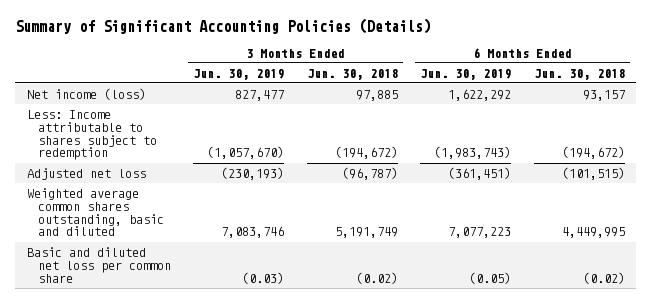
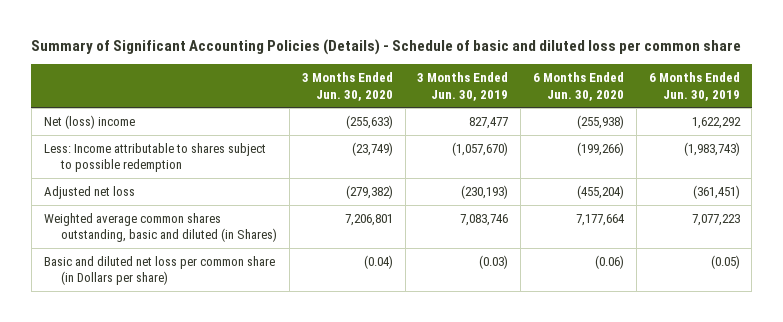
[15,17,432,34] Summary of Significant Accounting Policies (Details) -> [31,39,742,56] Summary of Significant Accounting Policies (Details) - Schedule of basic and diluted loss per common share
[306,68,398,80] Jun. 30, 2018 -> none
[533,68,625,80] Jun. 30, 2018 -> none
none -> [301,72,393,101] 3 Months Ended Jun. 30, 2020
none -> [532,72,624,101] 6 Months Ended Jun. 30, 2020
[26,87,146,100] Net income (loss) -> [43,114,135,129] Net (loss) income
[26,109,157,161] Less: Income attributable to shares subject to redemption -> [43,142,266,173] Less: Income attributable to shares subject to possible redemption
[26,187,164,237] Weighted average common shares outstanding, basic and diluted -> [43,212,278,243] Weighted average common shares outstanding, basic and diluted (in Shares)
[26,246,171,283] Basic and diluted net loss per common share -> [43,255,275,286] Basic and diluted net loss per common share (in Dollars per share)

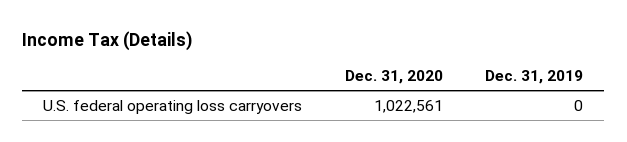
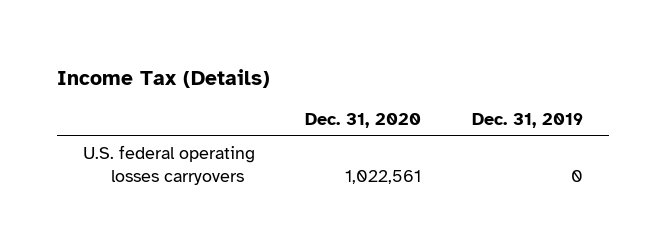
[43,99,303,114] U.S. federal operating loss carryovers -> [82,145,255,186] U.S. federal operating losses carryovers

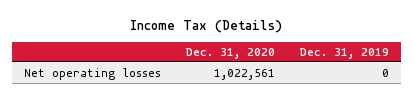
[82,145,255,186] U.S. federal operating losses carryovers -> [24,67,162,80] Net operating losses

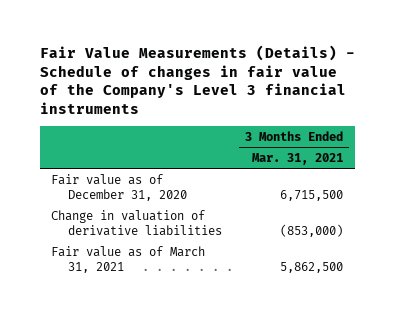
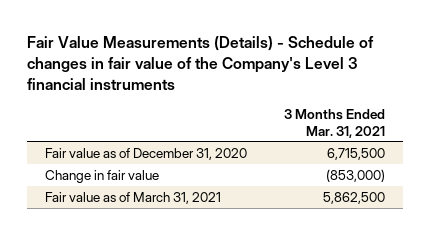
[51,209,222,236] Change in valuation of derivative liabilities -> [45,169,160,183] Change in fair value

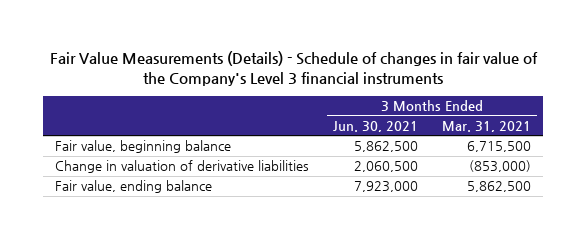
none -> [333,120,419,132] Jun. 30, 2021
[45,147,248,160] Fair value as of December 31, 2020 -> [55,140,232,154] Fair value, beginning balance
[45,169,160,183] Change in fair value -> [55,160,310,174] Change in valuation of derivative liabilities
[45,191,222,204] Fair value as of March 31, 2021 -> [55,180,213,194] Fair value, ending balance

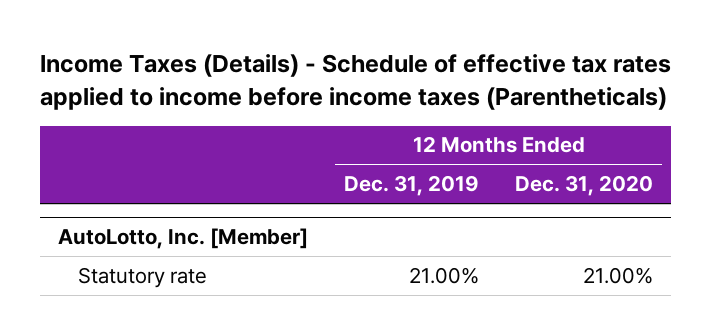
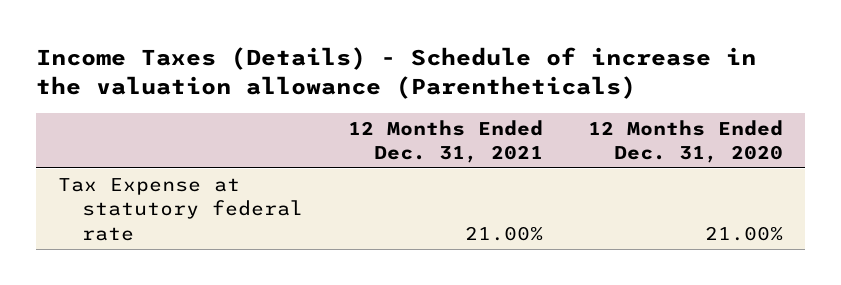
[40,54,672,110] Income Taxes (Details) - Schedule of effective tax rates applied to income before income taxes (Parentheticals) -> [35,46,756,99] Income Taxes (Details) - Schedule of increase in the valuation allowance (Parentheticals)
[344,175,480,197] Dec. 31, 2019 -> none
none -> [348,119,544,163] 12 Months Ended Dec. 31, 2021
[58,228,309,250] AutoLotto, Inc. [Member] -> none
[78,266,208,288] Statutory rate -> [58,178,304,241] Tax Expense at statutory federal rate

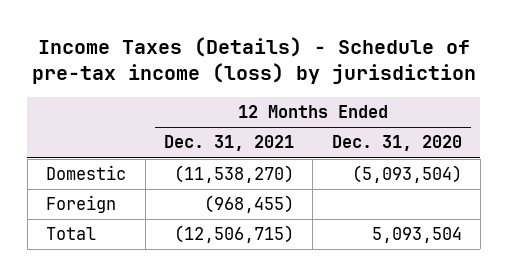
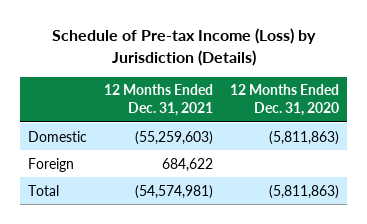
[31,36,476,84] Income Taxes (Details) - Schedule of pre-tax income (loss) by jurisdiction -> [51,28,316,66] Schedule of Pre-tax Income (Loss) by Jurisdiction (Details)
[173,165,294,184] (11,538,270) -> [135,130,214,145] (55,259,603)
[351,165,462,184] (5,093,504) -> [268,130,339,145] (5,811,863)
[203,195,294,214] (968,455) -> [162,157,214,172] 684,622
[173,225,294,244] (12,506,715) -> [135,184,214,199] (54,574,981)
[371,227,462,244] 5,093,504 -> [268,184,339,199] (5,811,863)

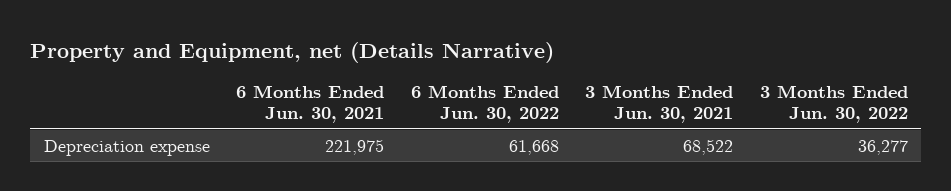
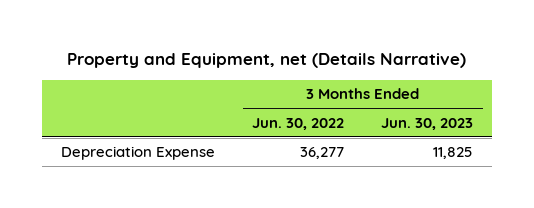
[236,84,385,124] 6 Months Ended Jun. 30, 2021 -> none
[410,84,559,124] 6 Months Ended Jun. 30, 2022 -> none
[585,84,734,124] 3 Months Ended Jun. 30, 2021 -> none
none -> [381,117,474,130] Jun. 30, 2023
[43,139,210,156] Depreciation expense -> [60,146,215,161] Depreciation Expense

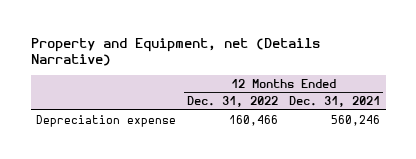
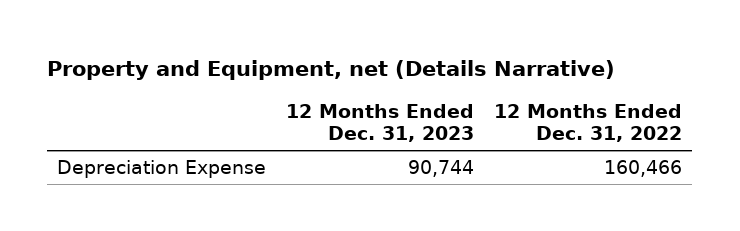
[289,96,381,108] Dec. 31, 2021 -> none
none -> [286,103,475,143] 12 Months Ended Dec. 31, 2023
[36,114,177,127] Depreciation expense -> [57,160,267,179] Depreciation Expense

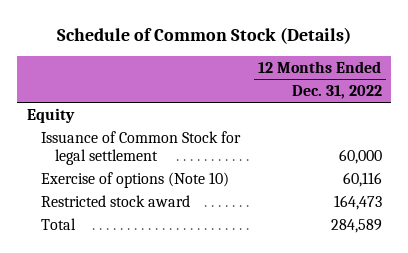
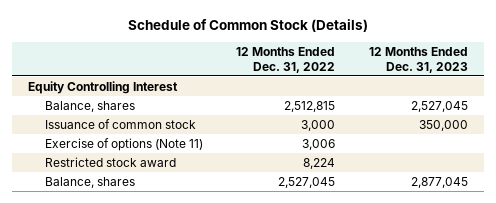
none -> [368,47,468,73] 12 Months Ended Dec. 31, 2023
[40,217,76,230] Total -> none
[26,107,75,123] Equity -> [28,80,179,94] Equity Controlling Interest
none -> [45,100,136,112] Balance, shares
[40,130,241,165] Issuance of Common Stock for legal settlement -> [45,118,197,129] Issuance of common stock
[338,148,382,164] 60,000 -> [301,119,336,131] 3,000
[40,171,229,188] Exercise of options (Note 10) -> [45,137,204,151] Exercise of options (Note 11)
[342,171,382,187] 60,116 -> [302,138,336,150] 3,006
[333,194,382,210] 164,473 -> [303,157,336,169] 8,224
none -> [45,176,136,188] Balance, shares

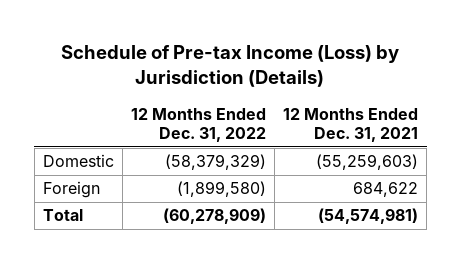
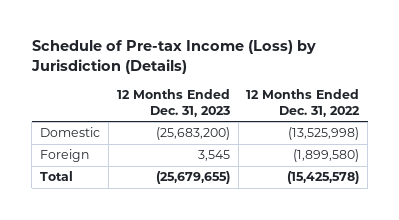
[283,107,419,143] 12 Months Ended Dec. 31, 2021 -> none
none -> [116,88,230,117] 12 Months Ended Dec. 31, 2023
[164,154,266,171] (58,379,329) -> [288,127,360,141] (13,525,998)
[162,208,266,225] (60,278,909) -> [287,171,360,185] (15,425,578)

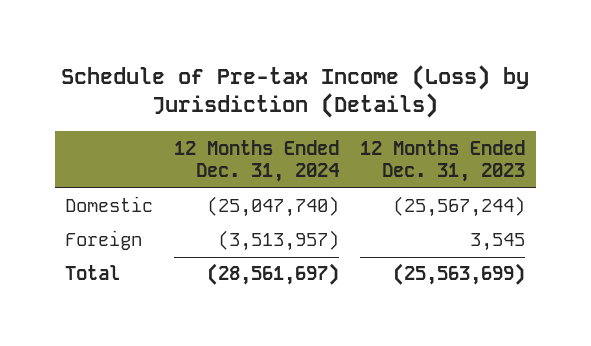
[246,88,361,117] 12 Months Ended Dec. 31, 2022 -> none
none -> [174,139,340,183] 12 Months Ended Dec. 31, 2024
[155,127,230,141] (25,683,200) -> [393,196,526,218] (25,567,244)
[155,171,230,185] (25,679,655) -> [393,263,526,286] (25,563,699)

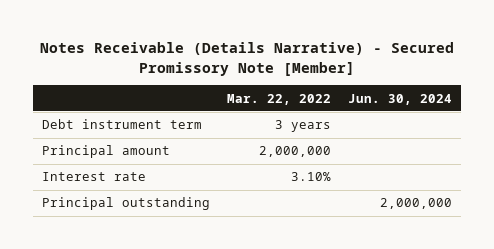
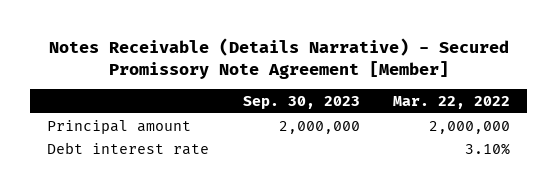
[39,41,454,76] Notes Receivable (Details Narrative) - Secured Promissory Note [Member] -> [48,37,509,80] Notes Receivable (Details Narrative) - Secured Promissory Note Agreement [Member]
[348,93,453,105] Jun. 30, 2024 -> none
none -> [242,96,360,110] Sep. 30, 2023
[41,119,202,130] Debt instrument term -> none
[41,197,210,211] Principal outstanding -> none
[41,172,146,182] Interest rate -> [47,141,210,155] Debt interest rate

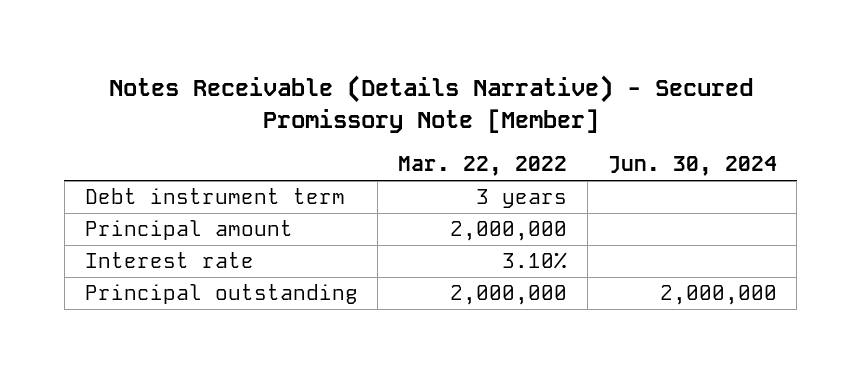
[48,37,509,80] Notes Receivable (Details Narrative) - Secured Promissory Note Agreement [Member] -> [108,75,753,133] Notes Receivable (Details Narrative) - Secured Promissory Note [Member]
[242,96,360,110] Sep. 30, 2023 -> none
none -> [607,156,777,177] Jun. 30, 2024
none -> [84,188,345,205] Debt instrument term
[47,141,210,155] Debt interest rate -> [84,252,254,269] Interest rate
none -> [84,284,358,305] Principal outstanding

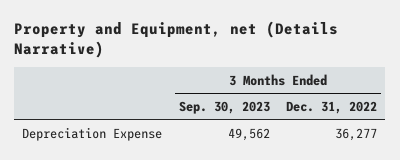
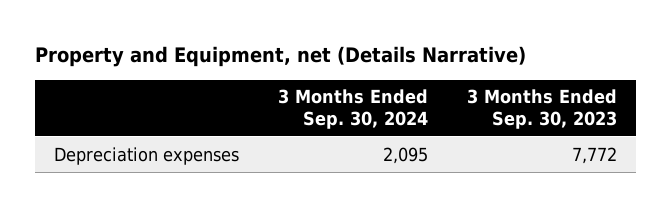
[286,100,378,114] Dec. 31, 2022 -> none
none -> [278,89,429,129] 3 Months Ended Sep. 30, 2024
[22,126,163,141] Depreciation Expense -> [54,146,240,165] Depreciation expenses
[227,127,270,141] 49,562 -> [571,146,617,164] 7,772

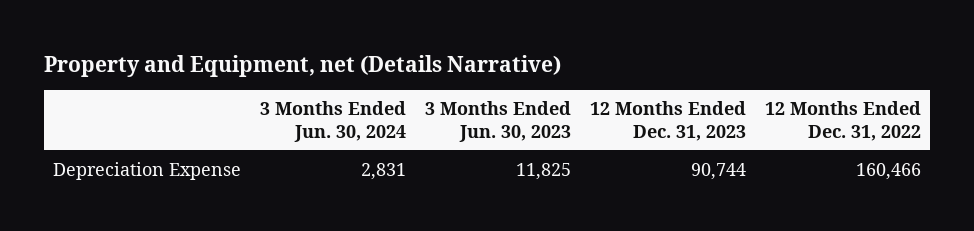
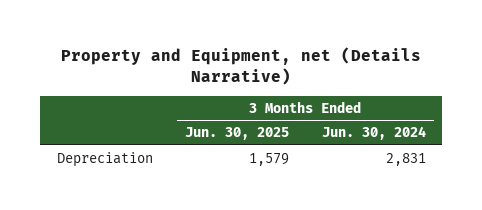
[424,100,571,142] 3 Months Ended Jun. 30, 2023 -> none
[589,100,746,141] 12 Months Ended Dec. 31, 2023 -> none
[764,100,921,141] 12 Months Ended Dec. 31, 2022 -> none
none -> [185,127,290,141] Jun. 30, 2025
[53,161,242,180] Depreciation Expense -> [56,151,153,167] Depreciation

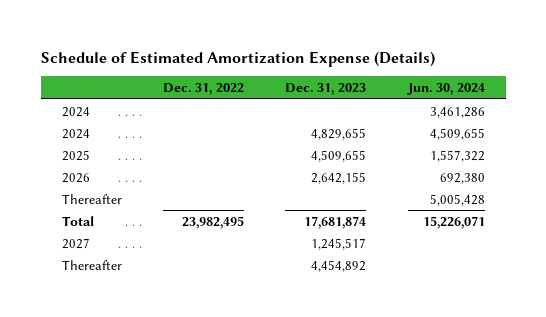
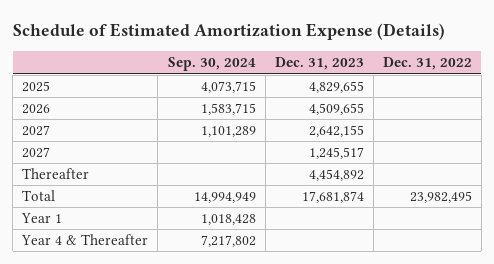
[406,83,485,96] Jun. 30, 2024 -> none
none -> [167,57,256,72] Sep. 30, 2024
[61,106,90,117] 2024 -> none
[61,193,122,204] Thereafter -> none
[61,128,90,139] 2024 -> [22,81,51,93] 2025
[61,149,90,161] 2025 -> [22,104,51,115] 2026
[61,172,90,183] 2026 -> [22,125,51,137] 2027
[61,215,94,226] Total -> [22,190,56,202] Total
none -> [21,213,63,224] Year 1
none -> [21,234,149,246] Year 4 & Thereafter

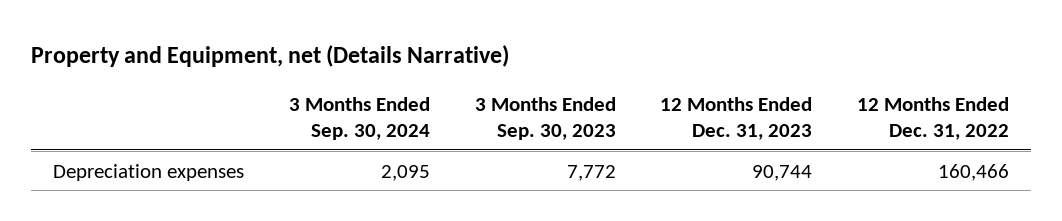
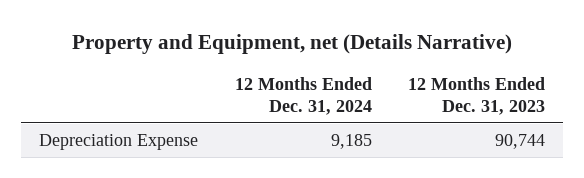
[288,96,430,141] 3 Months Ended Sep. 30, 2024 -> none
[474,96,616,141] 3 Months Ended Sep. 30, 2023 -> none
[856,96,1009,141] 12 Months Ended Dec. 31, 2022 -> none
none -> [234,76,372,116] 12 Months Ended Dec. 31, 2024
[53,163,245,181] Depreciation expenses -> [39,134,199,151] Depreciation Expense

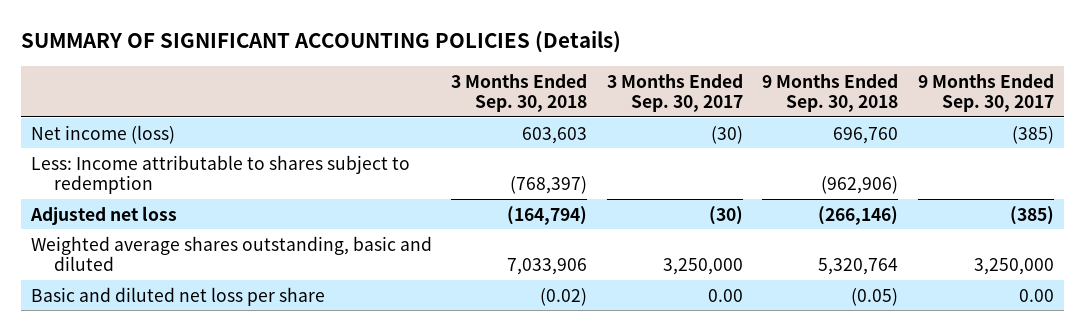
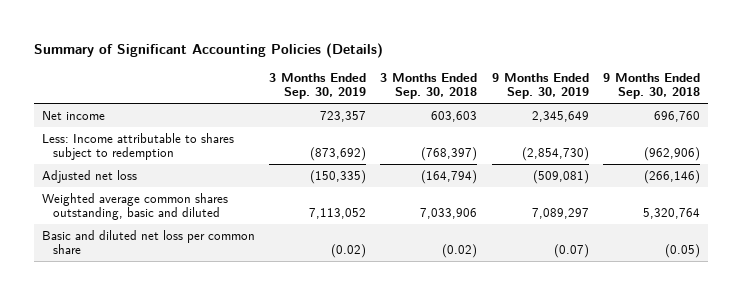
[20,30,621,54] SUMMARY OF SIGNIFICANT ACCOUNTING POLICIES (Details) -> [34,42,384,58] Summary of Significant Accounting Policies (Details)
[606,73,743,113] 3 Months Ended Sep. 30, 2017 -> none
[917,73,1054,113] 9 Months Ended Sep. 30, 2017 -> none
none -> [268,72,366,100] 3 Months Ended Sep. 30, 2019
none -> [491,72,589,100] 9 Months Ended Sep. 30, 2019
[30,124,175,144] Net income (loss) -> [41,110,105,120] Net income
[30,235,432,272] Weighted average shares outstanding, basic and diluted -> [41,192,228,221] Weighted average common shares outstanding, basic and diluted
[30,286,325,306] Basic and diluted net loss per share -> [41,229,255,255] Basic and diluted net loss per common share

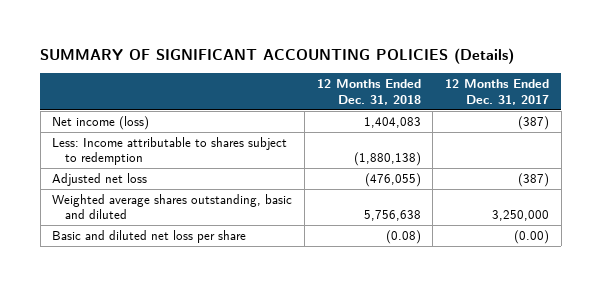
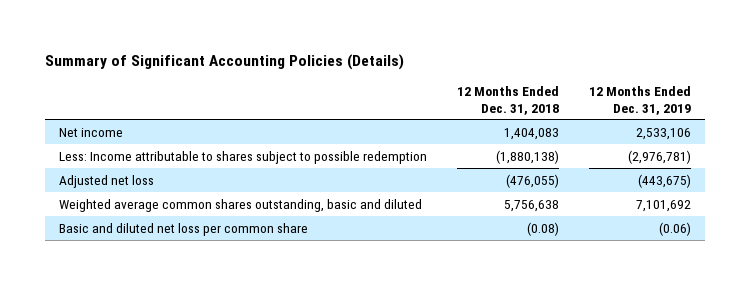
[40,48,515,65] SUMMARY OF SIGNIFICANT ACCOUNTING POLICIES (Details) -> [44,53,404,70] Summary of Significant Accounting Policies (Details)
[444,79,549,105] 12 Months Ended Dec. 31, 2017 -> none
none -> [588,86,691,115] 12 Months Ended Dec. 31, 2019
[52,116,150,131] Net income (loss) -> [59,127,124,137] Net income
[52,137,288,166] Less: Income attributable to shares subject to redemption -> [59,150,428,164] Less: Income attributable to shares subject to possible redemption
[52,194,293,220] Weighted average shares outstanding, basic and diluted -> [59,198,423,212] Weighted average common shares outstanding, basic and diluted
[52,230,247,244] Basic and diluted net loss per share -> [59,222,309,236] Basic and diluted net loss per common share

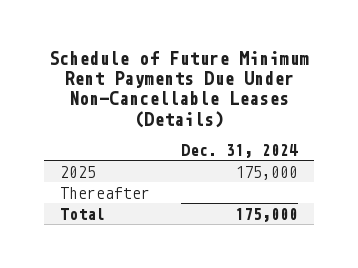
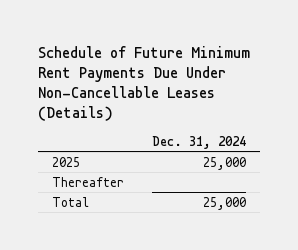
[235,165,299,180] 175,000 -> [202,156,246,170] 25,000
[235,207,299,222] 175,000 -> [202,196,246,210] 25,000

